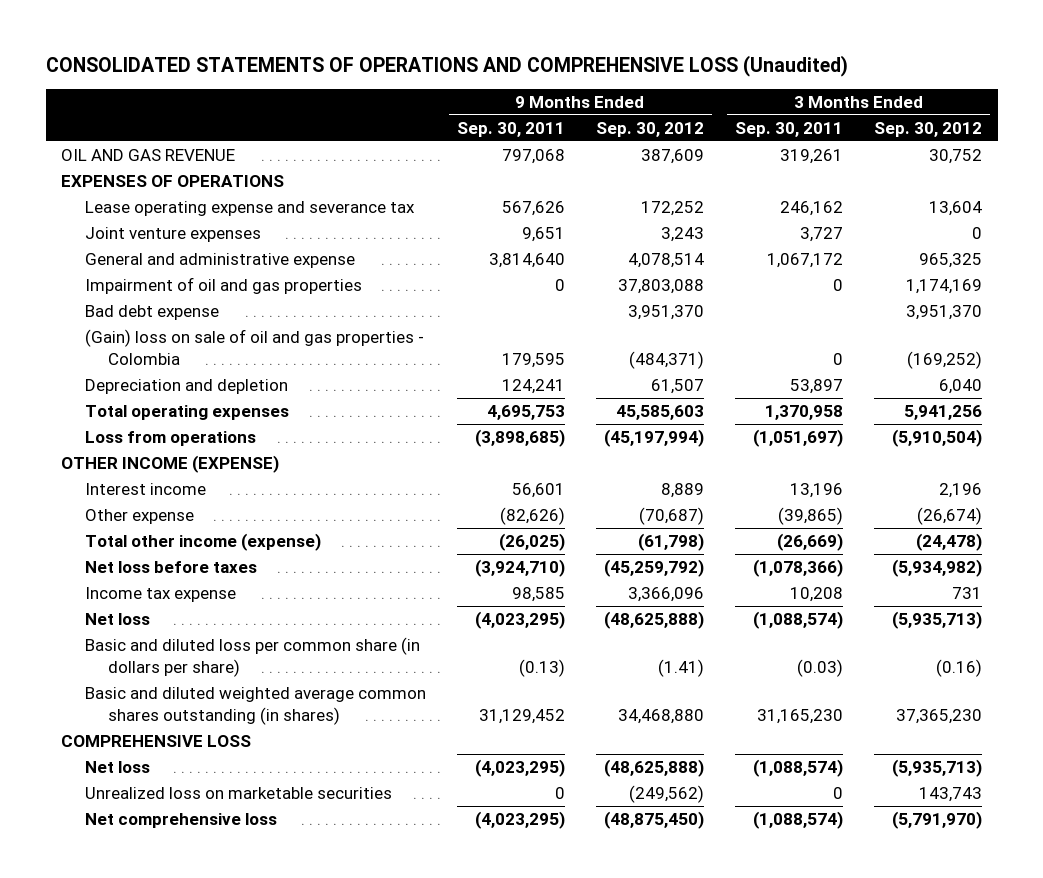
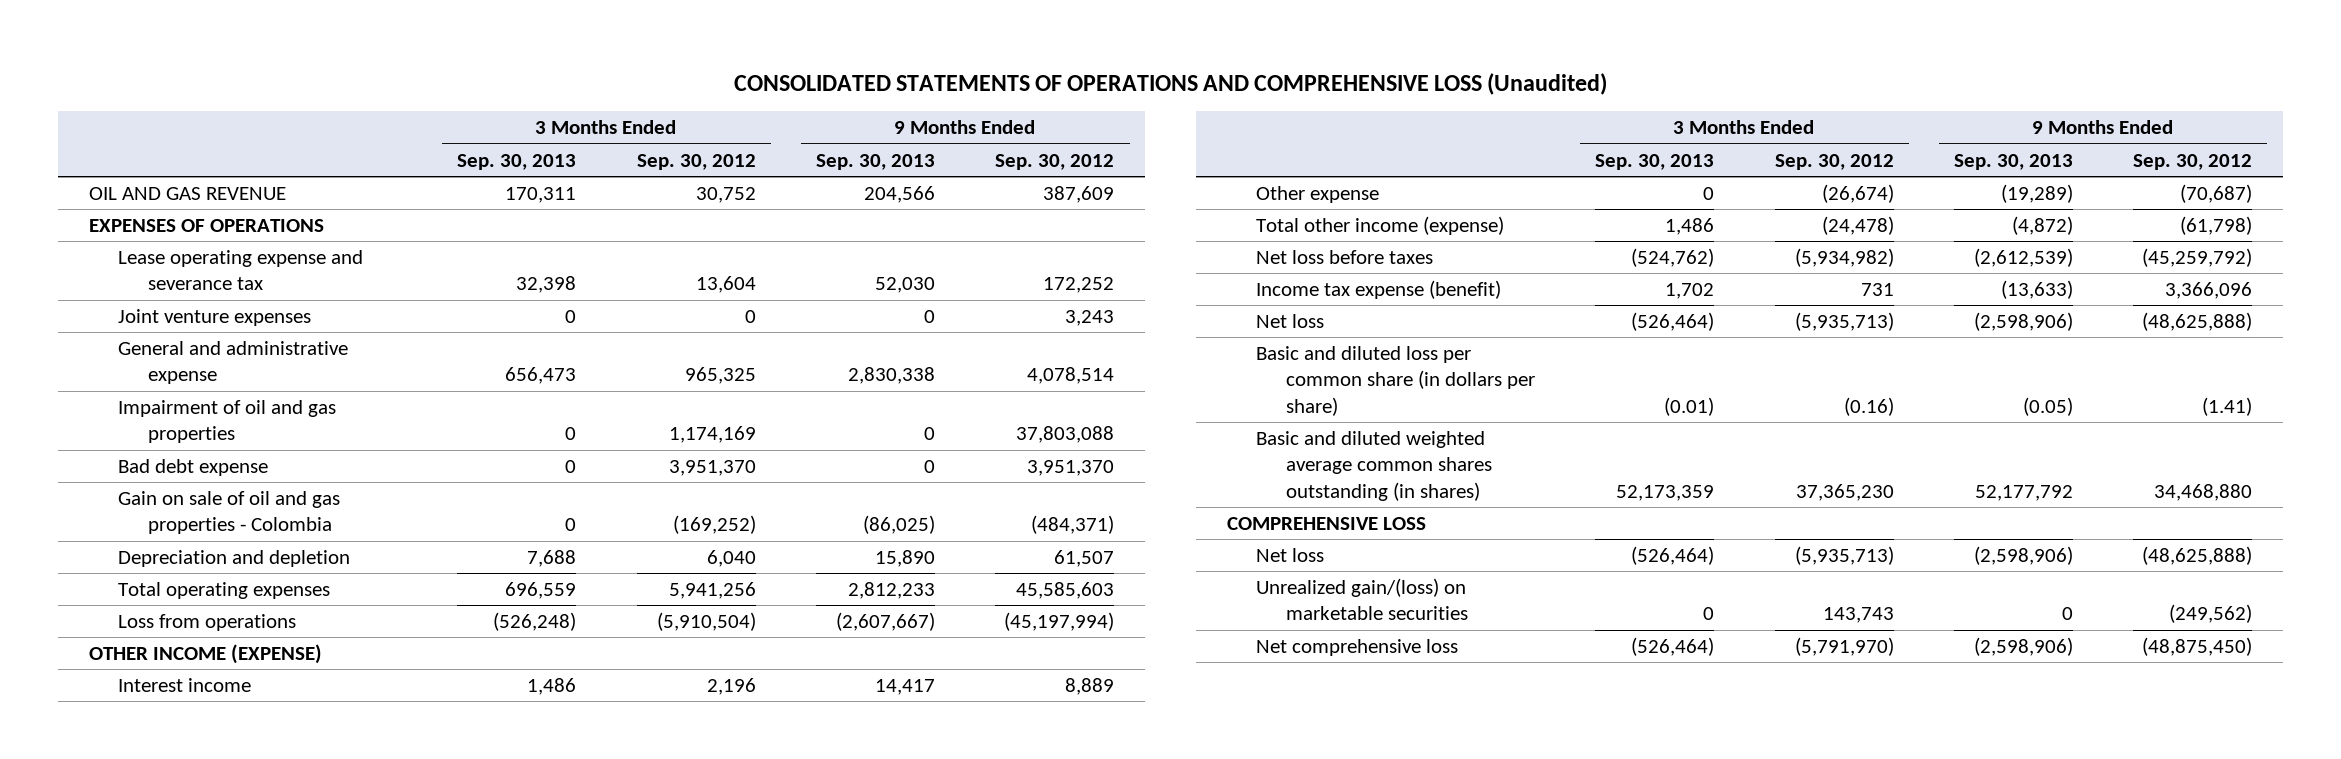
[456,121,565,137] Sep. 30, 2011 -> none
[734,121,843,137] Sep. 30, 2011 -> none
none -> [457,153,577,170] Sep. 30, 2013
none -> [816,153,936,170] Sep. 30, 2013
[84,329,424,365] (Gain) loss on sale of oil and gas properties - Colombia -> [118,490,341,535] Gain on sale of oil and gas properties - Colombia
[84,587,236,603] Income tax expense -> [1256,279,1502,299] Income tax expense (benefit)
[84,787,392,800] Unrealized loss on marketable securities -> [1256,577,1468,621] Unrealized gain/(loss) on marketable securities

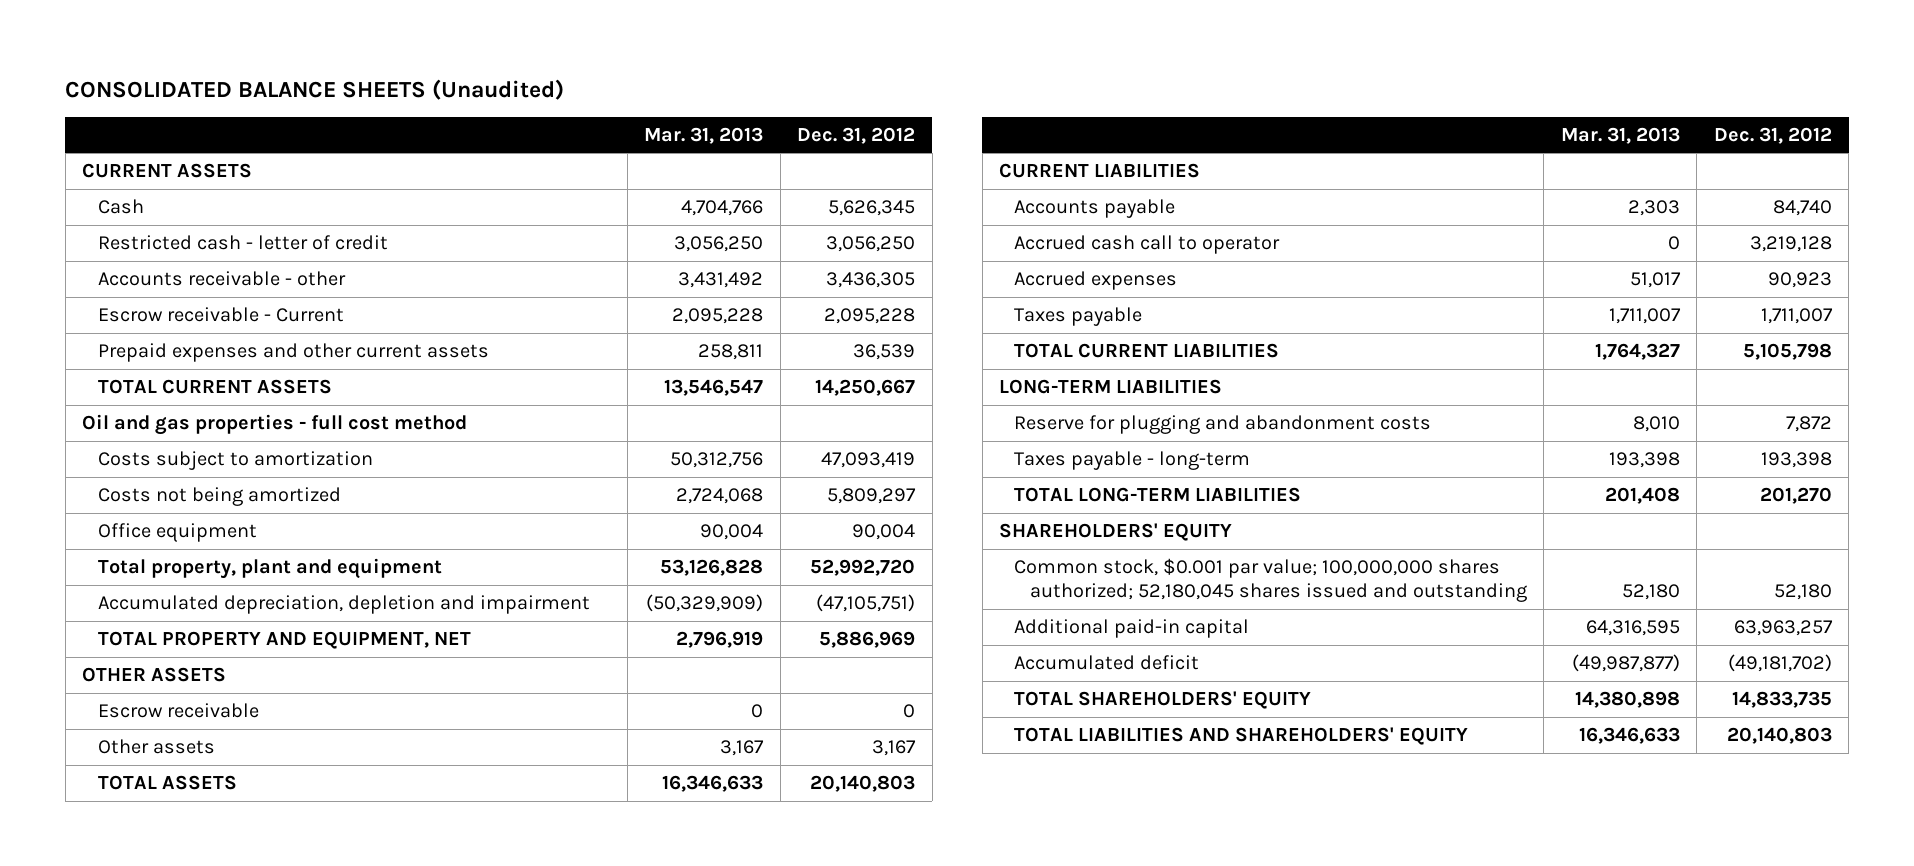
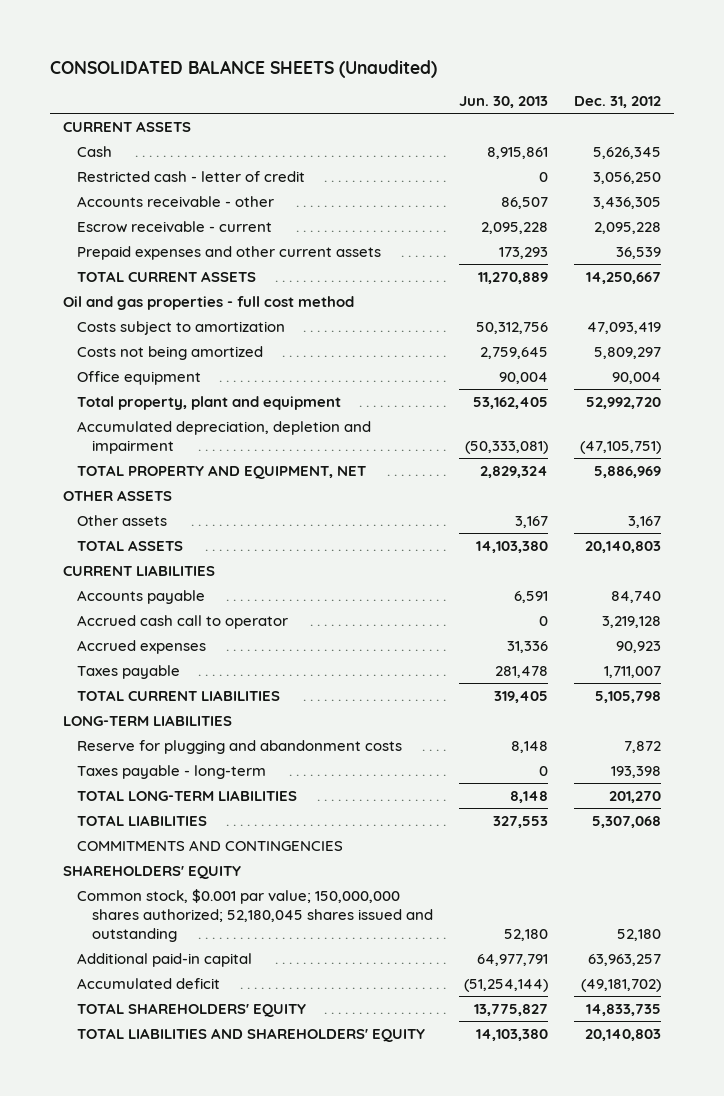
[644,126,764,144] Mar. 31, 2013 -> none
none -> [458,96,548,109] Jun. 30, 2013
[97,307,344,323] Escrow receivable - Current -> [77,220,273,233] Escrow receivable - current
[97,703,259,719] Escrow receivable -> none
none -> [77,814,208,826] TOTAL LIABILITIES
none -> [77,839,344,851] COMMITMENTS AND CONTINGENCIES
[1014,558,1527,603] Common stock, $0.001 par value; 100,000,000 shares authorized; 52,180,045 shares issued and outstanding -> [77,888,433,942] Common stock, $0.001 par value; 150,000,000 shares authorized; 52,180,045 shares issued and outstanding

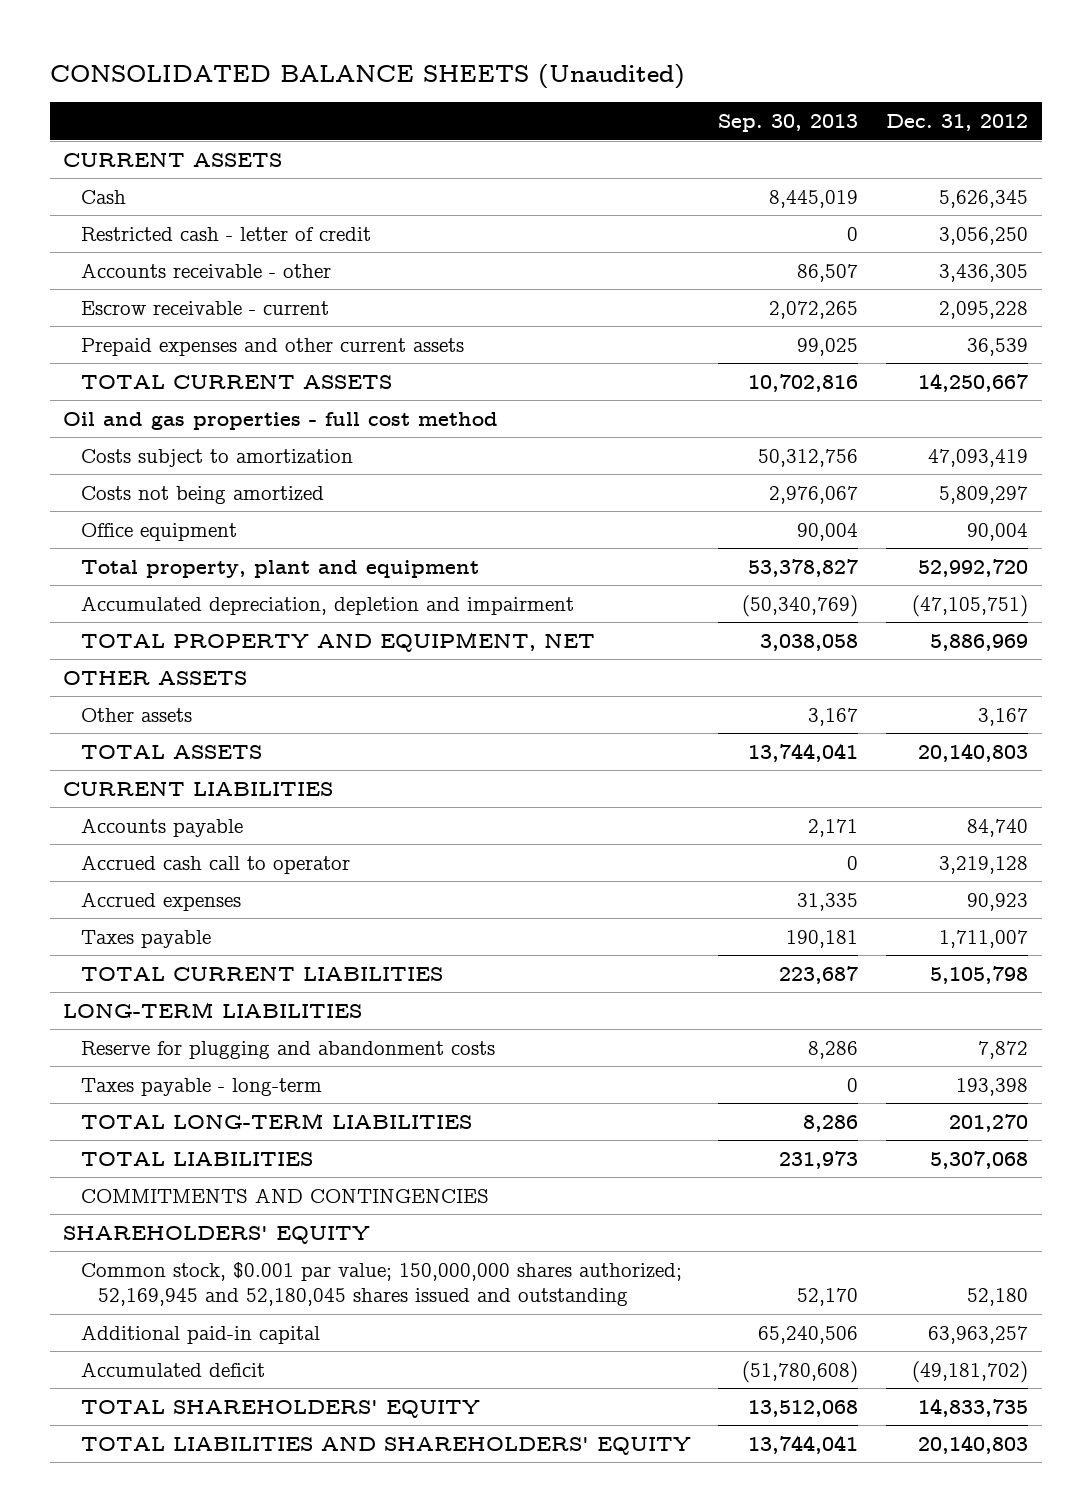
[458,96,548,109] Jun. 30, 2013 -> none
none -> [718,114,859,133] Sep. 30, 2013
[77,888,433,942] Common stock, $0.001 par value; 150,000,000 shares authorized; 52,180,045 shares issued and outstanding -> [80,1261,682,1307] Common stock, $0.001 par value; 150,000,000 shares authorized; 52,169,945 and 52,180,045 shares issued and outstanding

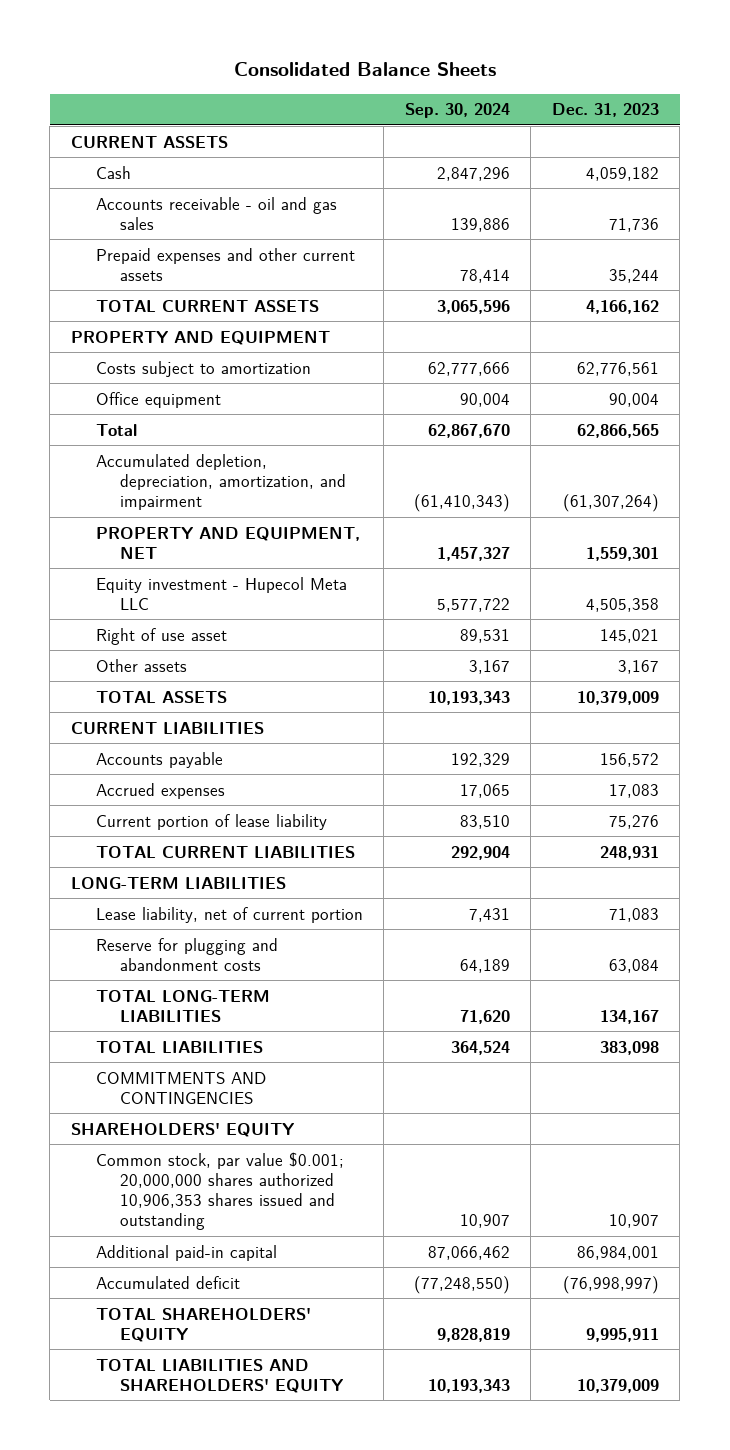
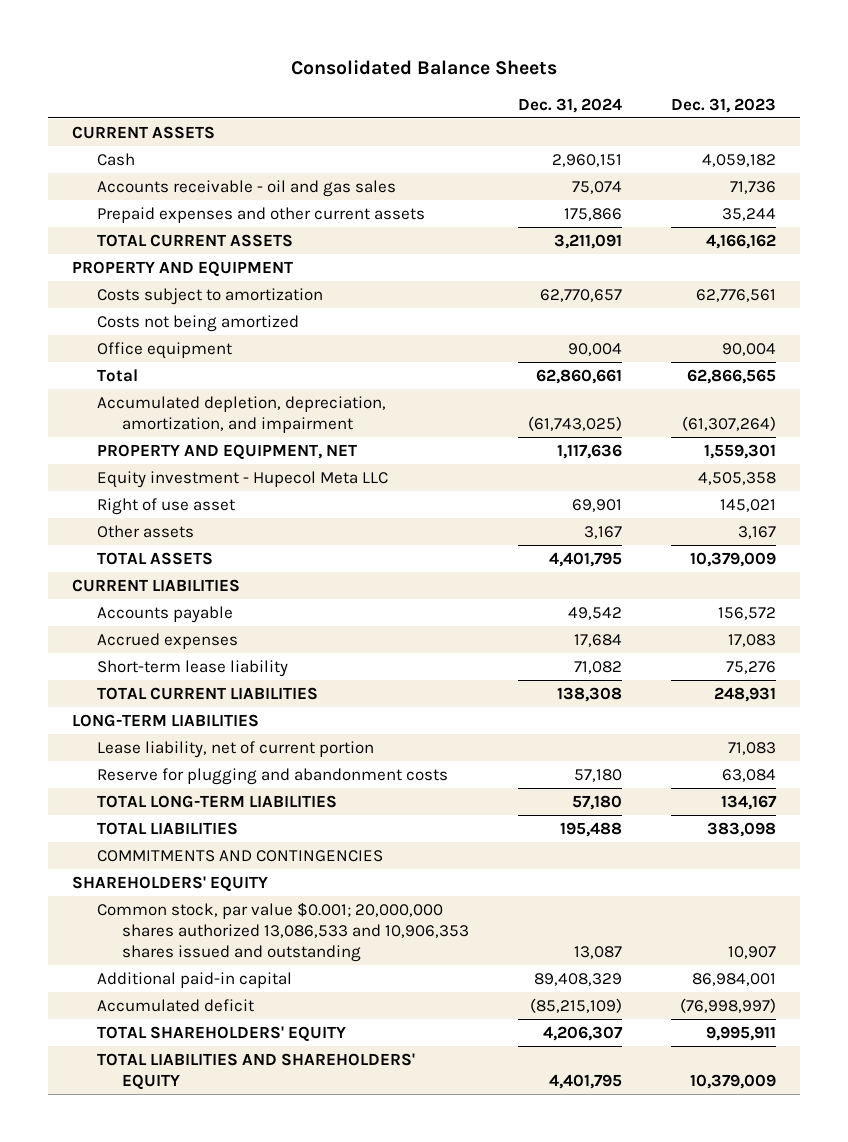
[404,103,510,119] Sep. 30, 2024 -> none
none -> [518,97,623,113] Dec. 31, 2024
none -> [97,314,300,332] Costs not being amortized
[95,813,327,830] Current portion of lease liability -> [97,659,289,677] Short-term lease liability
[95,1151,344,1231] Common stock, par value $0.001; 20,000,000 shares authorized 10,906,353 shares issued and outstanding -> [97,901,470,962] Common stock, par value $0.001; 20,000,000 shares authorized 13,086,533 and 10,906,353 shares issued and outstanding

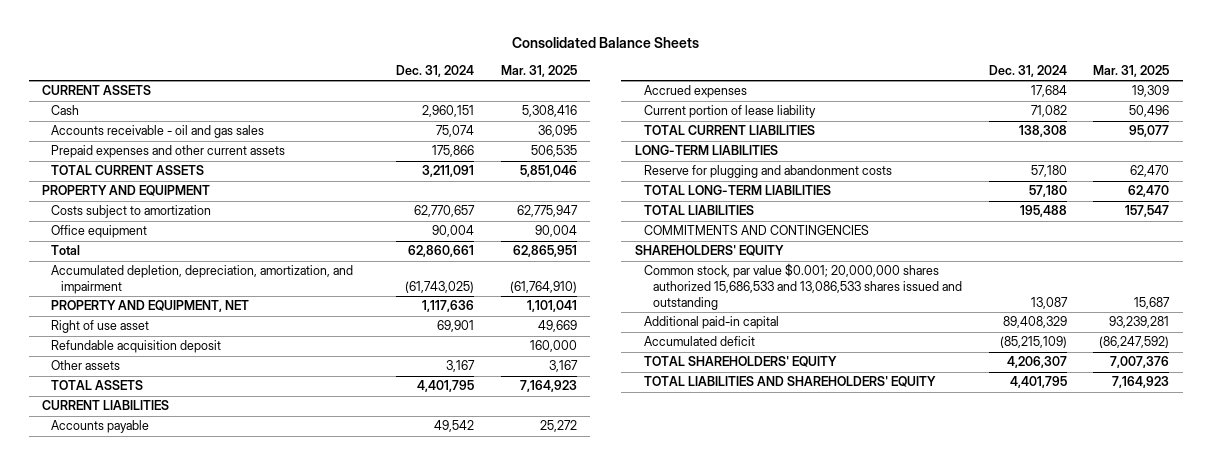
[670,97,776,113] Dec. 31, 2023 -> none
none -> [500,64,577,77] Mar. 31, 2025
[97,314,300,332] Costs not being amortized -> none
[97,470,389,488] Equity investment - Hupecol Meta LLC -> none
none -> [51,340,222,354] Refundable acquisition deposit
[97,659,289,677] Short-term lease liability -> [643,105,816,119] Current portion of lease liability
[97,740,375,758] Lease liability, net of current portion -> none
[97,901,470,962] Common stock, par value $0.001; 20,000,000 shares authorized 13,086,533 and 10,906,353 shares issued and outstanding -> [643,263,962,310] Common stock, par value $0.001; 20,000,000 shares authorized 15,686,533 and 13,086,533 shares issued and outstanding

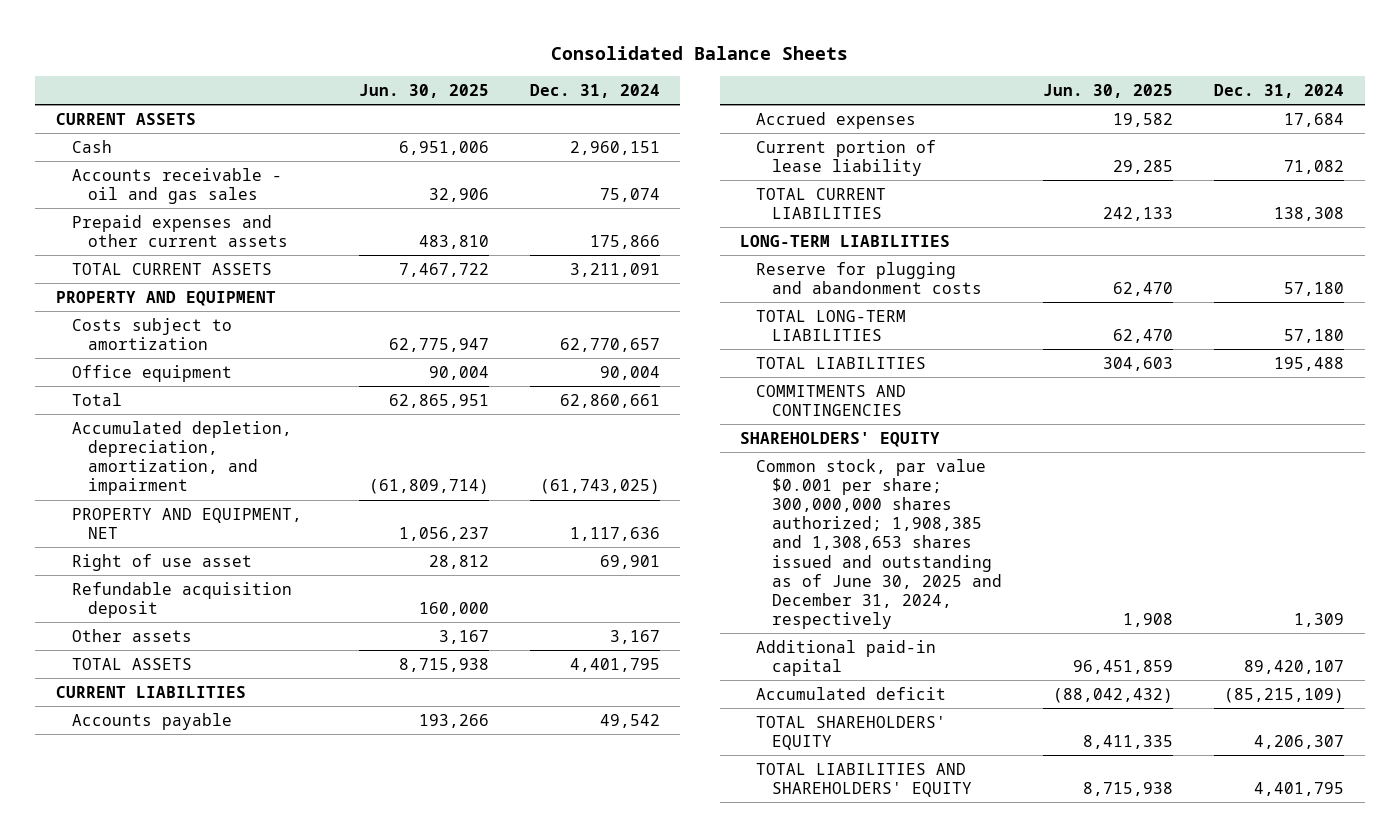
[500,64,577,77] Mar. 31, 2025 -> none
none -> [358,83,489,98] Jun. 30, 2025
[643,263,962,310] Common stock, par value $0.001; 20,000,000 shares authorized 15,686,533 and 13,086,533 shares issued and outstanding -> [756,458,1003,629] Common stock, par value $0.001 per share; 300,000,000 shares authorized; 1,908,385 and 1,308,653 shares issued and outstanding as of June 30, 2025 and December 31, 2024, respectively
[1030,296,1068,309] 13,087 -> [1294,612,1345,627] 1,309
[1002,316,1067,329] 89,408,329 -> [1244,659,1345,674] 89,420,107

